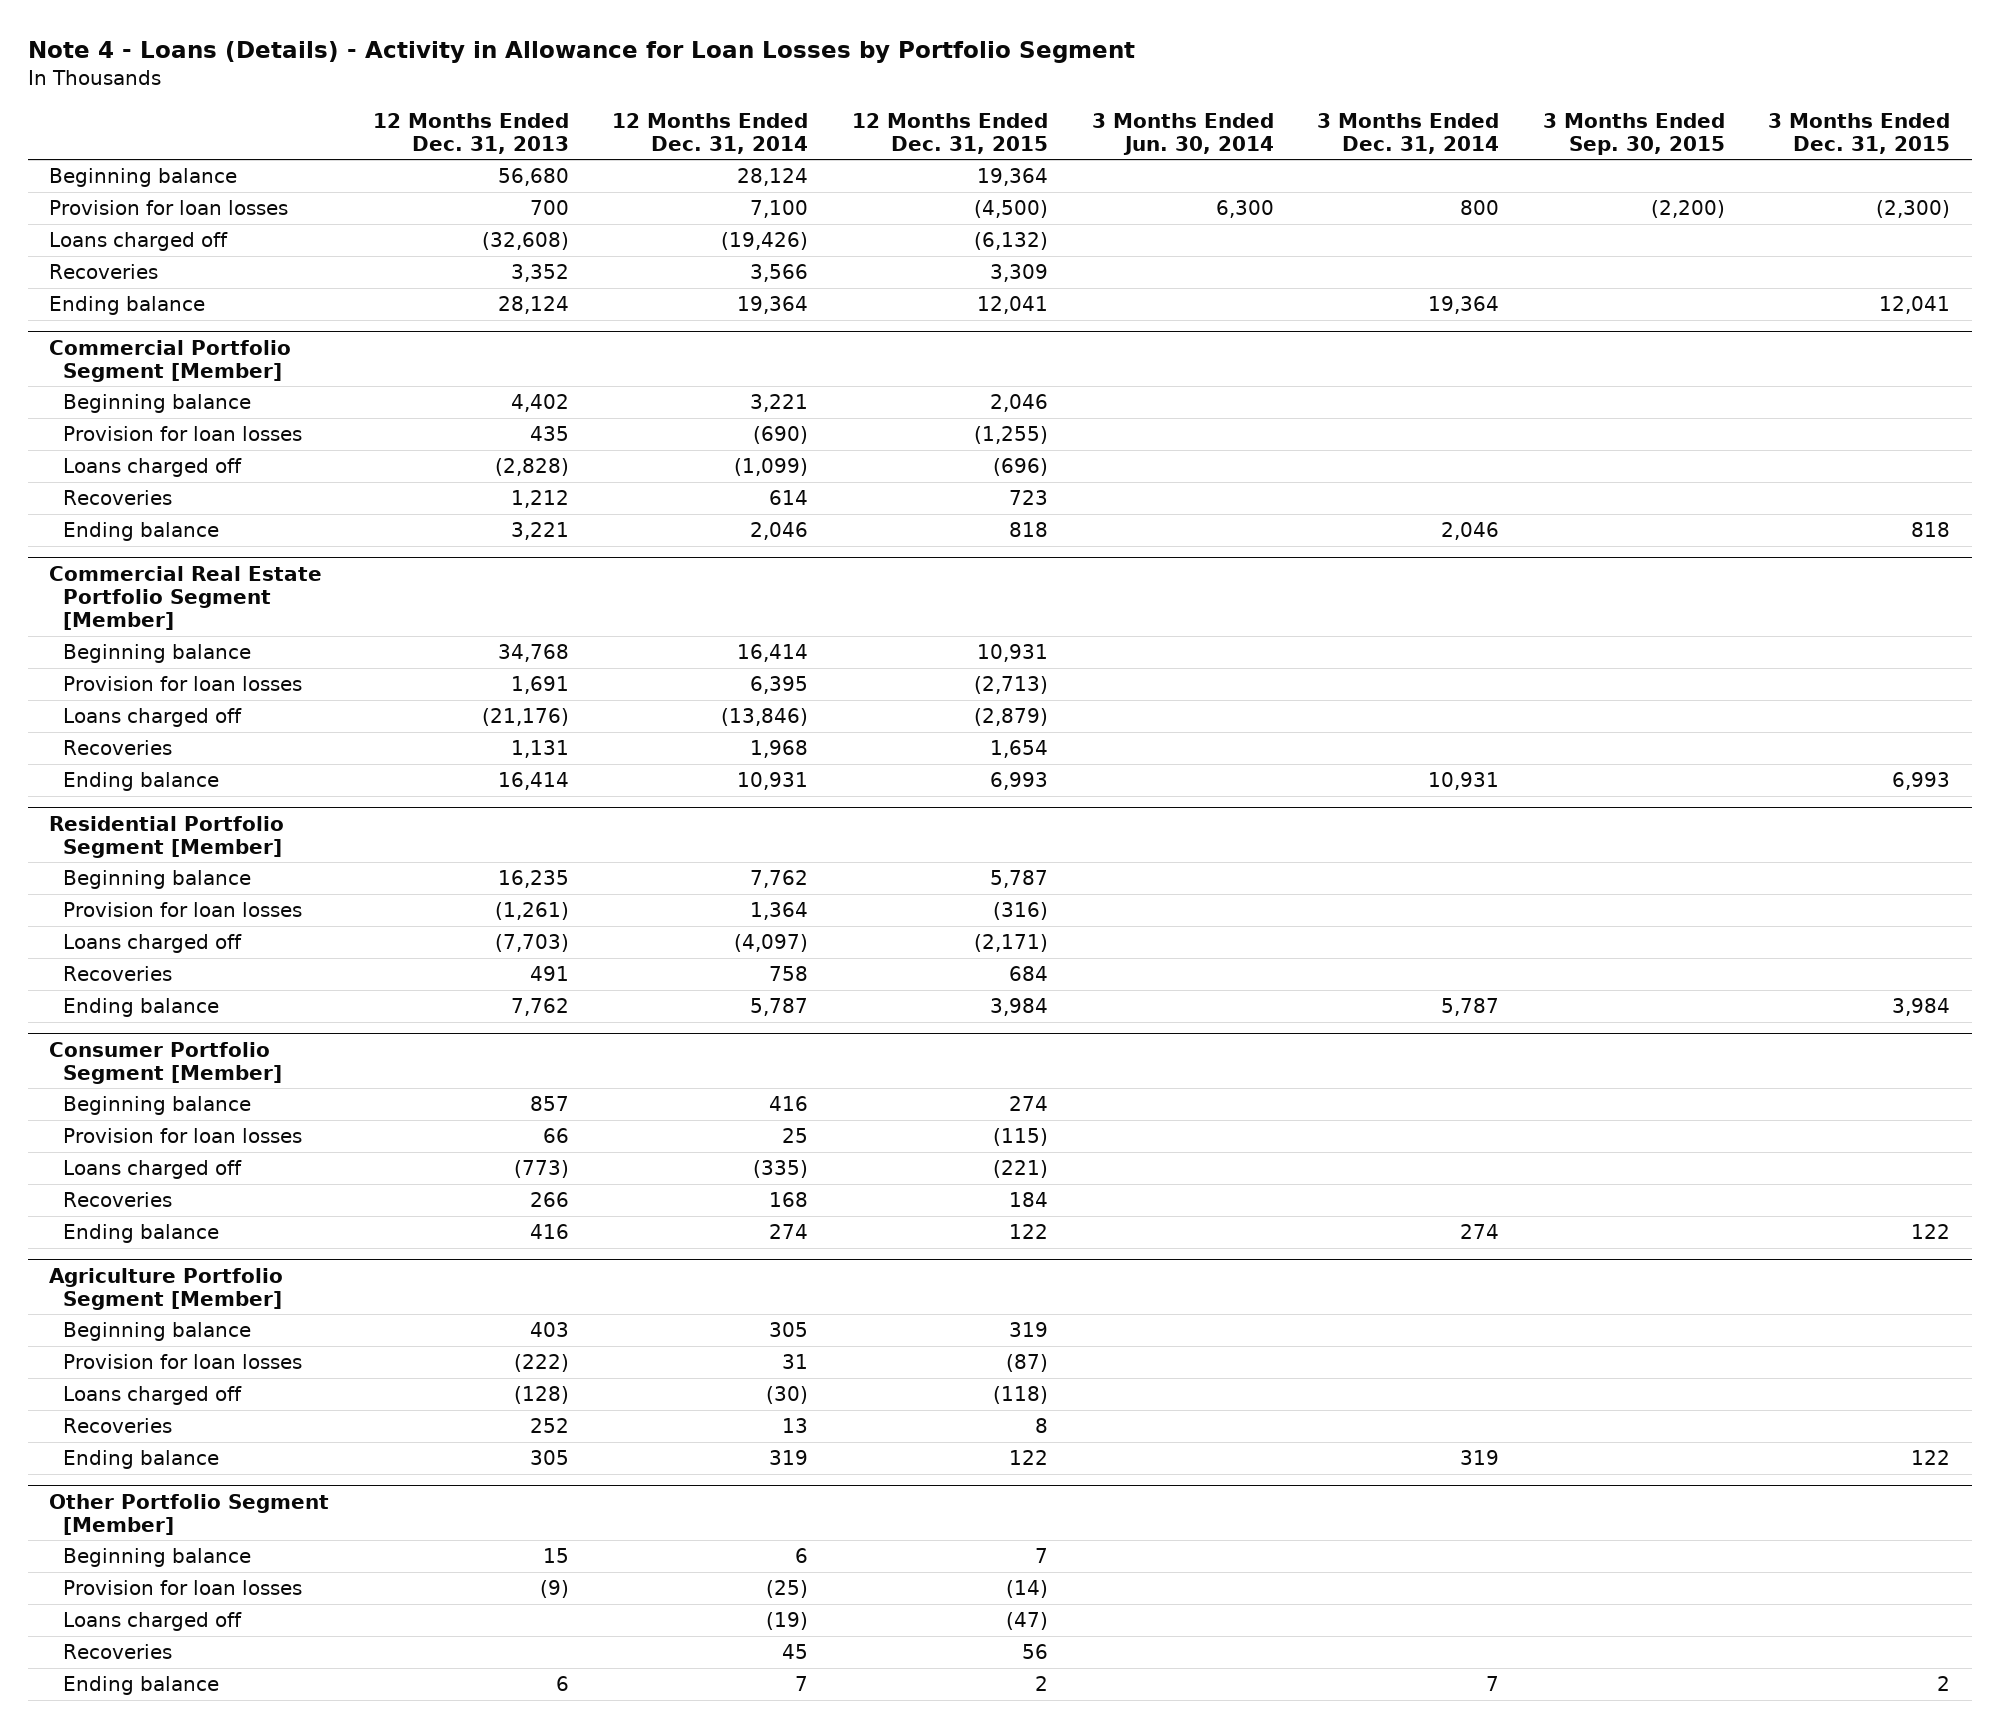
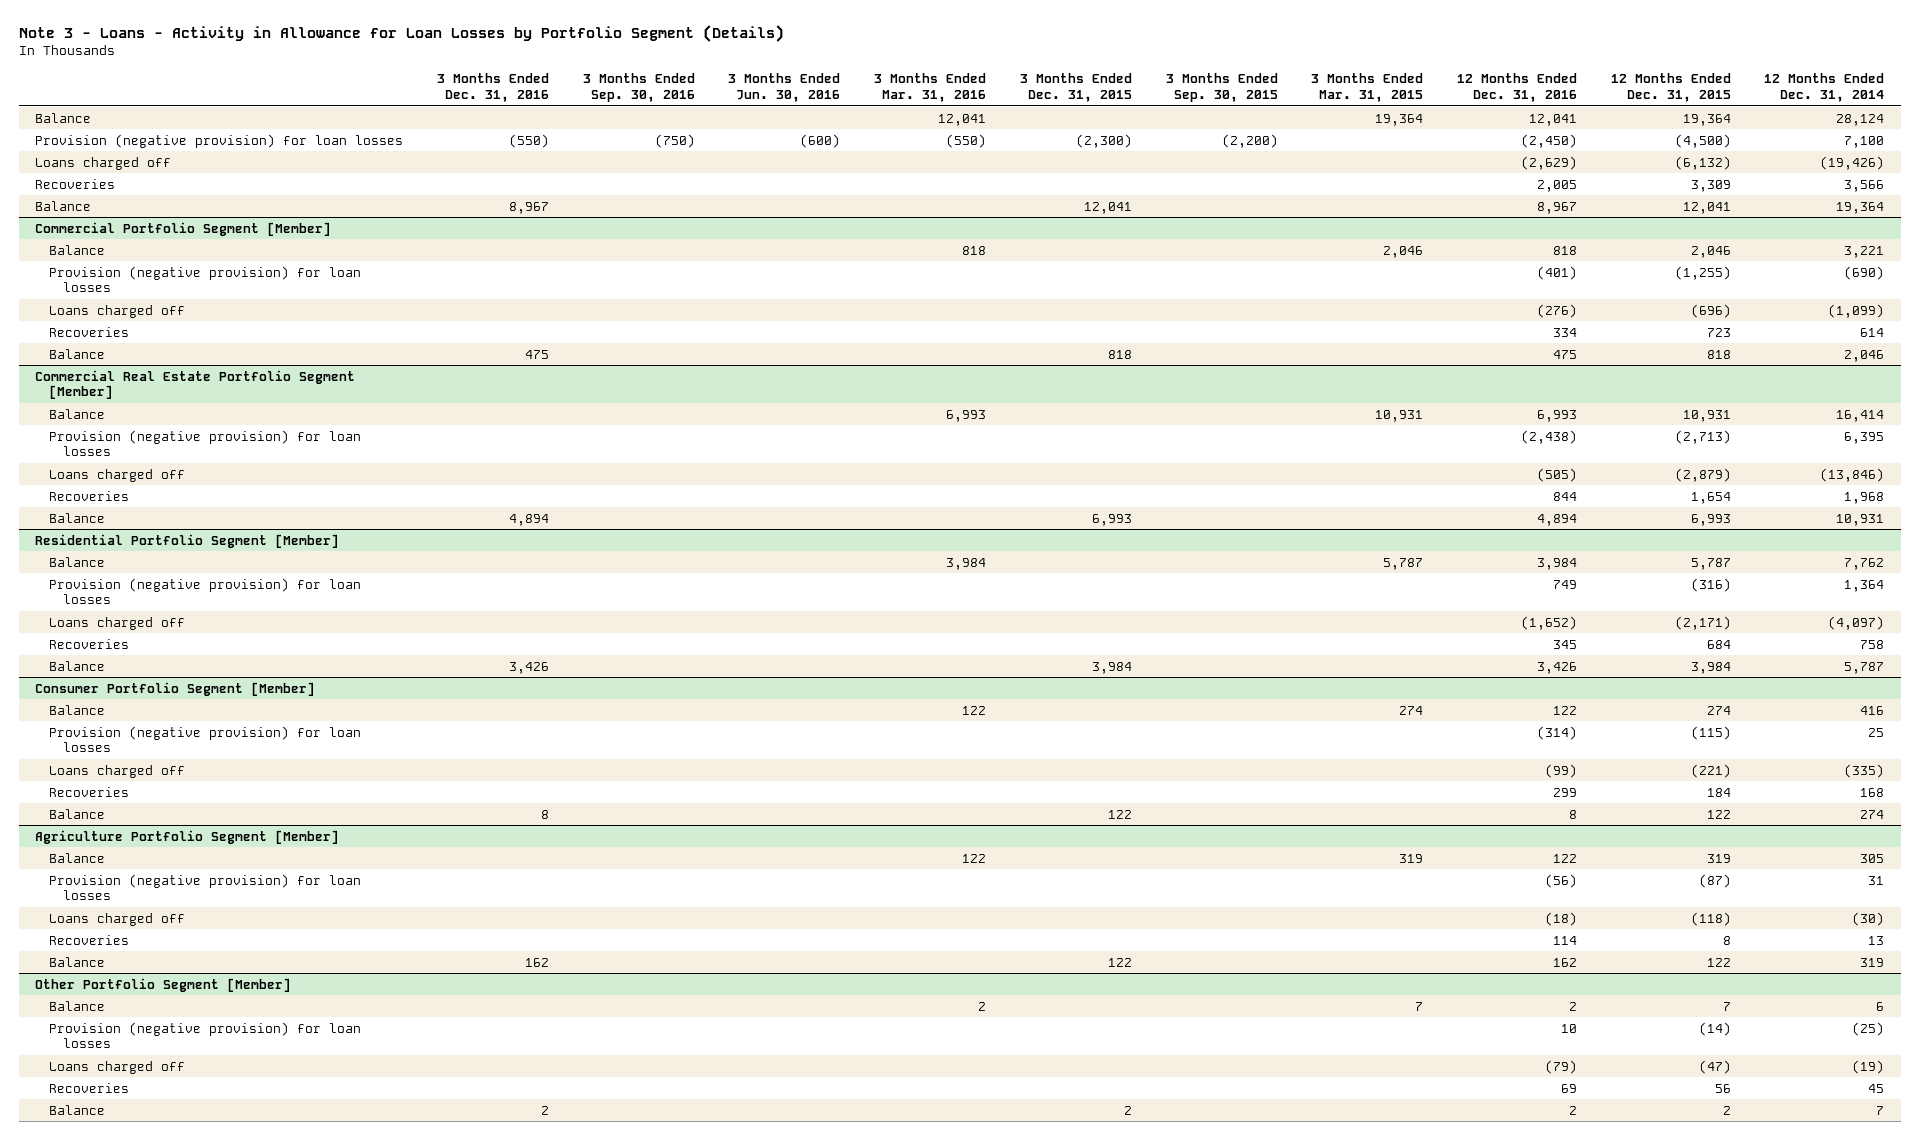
[27,41,1135,64] Note 4 - Loans (Details) - Activity in Allowance for Loan Losses by Portfolio Segment -> [18,25,784,43] Note 3 - Loans - Activity in Allowance for Loan Losses by Portfolio Segment (Details)
[372,112,569,154] 12 Months Ended Dec. 31, 2013 -> none
[1091,112,1274,155] 3 Months Ended Jun. 30, 2014 -> none
[1317,112,1500,154] 3 Months Ended Dec. 31, 2014 -> none
none -> [437,73,550,102] 3 Months Ended Dec. 31, 2016
none -> [582,73,695,102] 3 Months Ended Sep. 30, 2016
none -> [728,73,841,102] 3 Months Ended Jun. 30, 2016
none -> [874,73,987,102] 3 Months Ended Mar. 31, 2016
none -> [1311,73,1424,102] 3 Months Ended Mar. 31, 2015
none -> [1456,73,1577,102] 12 Months Ended Dec. 31, 2016
[49,167,238,187] Beginning balance -> [35,112,92,123] Balance
[49,199,289,215] Provision for loan losses -> [35,133,404,148] Provision (negative provision) for loan losses
[49,295,206,315] Ending balance -> [35,200,92,211] Balance
[63,393,252,413] Beginning balance -> [49,244,106,255] Balance
[63,425,303,441] Provision for loan losses -> [49,265,362,293] Provision (negative provision) for loan losses
[63,521,220,541] Ending balance -> [49,348,106,359] Balance
[63,643,252,663] Beginning balance -> [49,408,106,419] Balance
[63,675,303,691] Provision for loan losses -> [49,429,362,457] Provision (negative provision) for loan losses
[63,771,220,791] Ending balance -> [49,512,106,523] Balance
[63,869,252,889] Beginning balance -> [49,556,106,567] Balance
[63,901,303,917] Provision for loan losses -> [49,577,362,605] Provision (negative provision) for loan losses
[63,997,220,1017] Ending balance -> [49,660,106,671] Balance
[63,1095,252,1115] Beginning balance -> [49,704,106,715] Balance
[63,1127,303,1143] Provision for loan losses -> [49,725,362,753] Provision (negative provision) for loan losses
[63,1223,220,1243] Ending balance -> [49,808,106,819] Balance
[63,1321,252,1341] Beginning balance -> [49,852,106,863] Balance
[63,1353,303,1369] Provision for loan losses -> [49,873,362,901] Provision (negative provision) for loan losses
[63,1449,220,1469] Ending balance -> [49,956,106,967] Balance
[63,1547,252,1567] Beginning balance -> [49,1000,106,1011] Balance
[63,1579,303,1595] Provision for loan losses -> [49,1021,362,1049] Provision (negative provision) for loan losses
[63,1675,220,1695] Ending balance -> [49,1104,106,1115] Balance

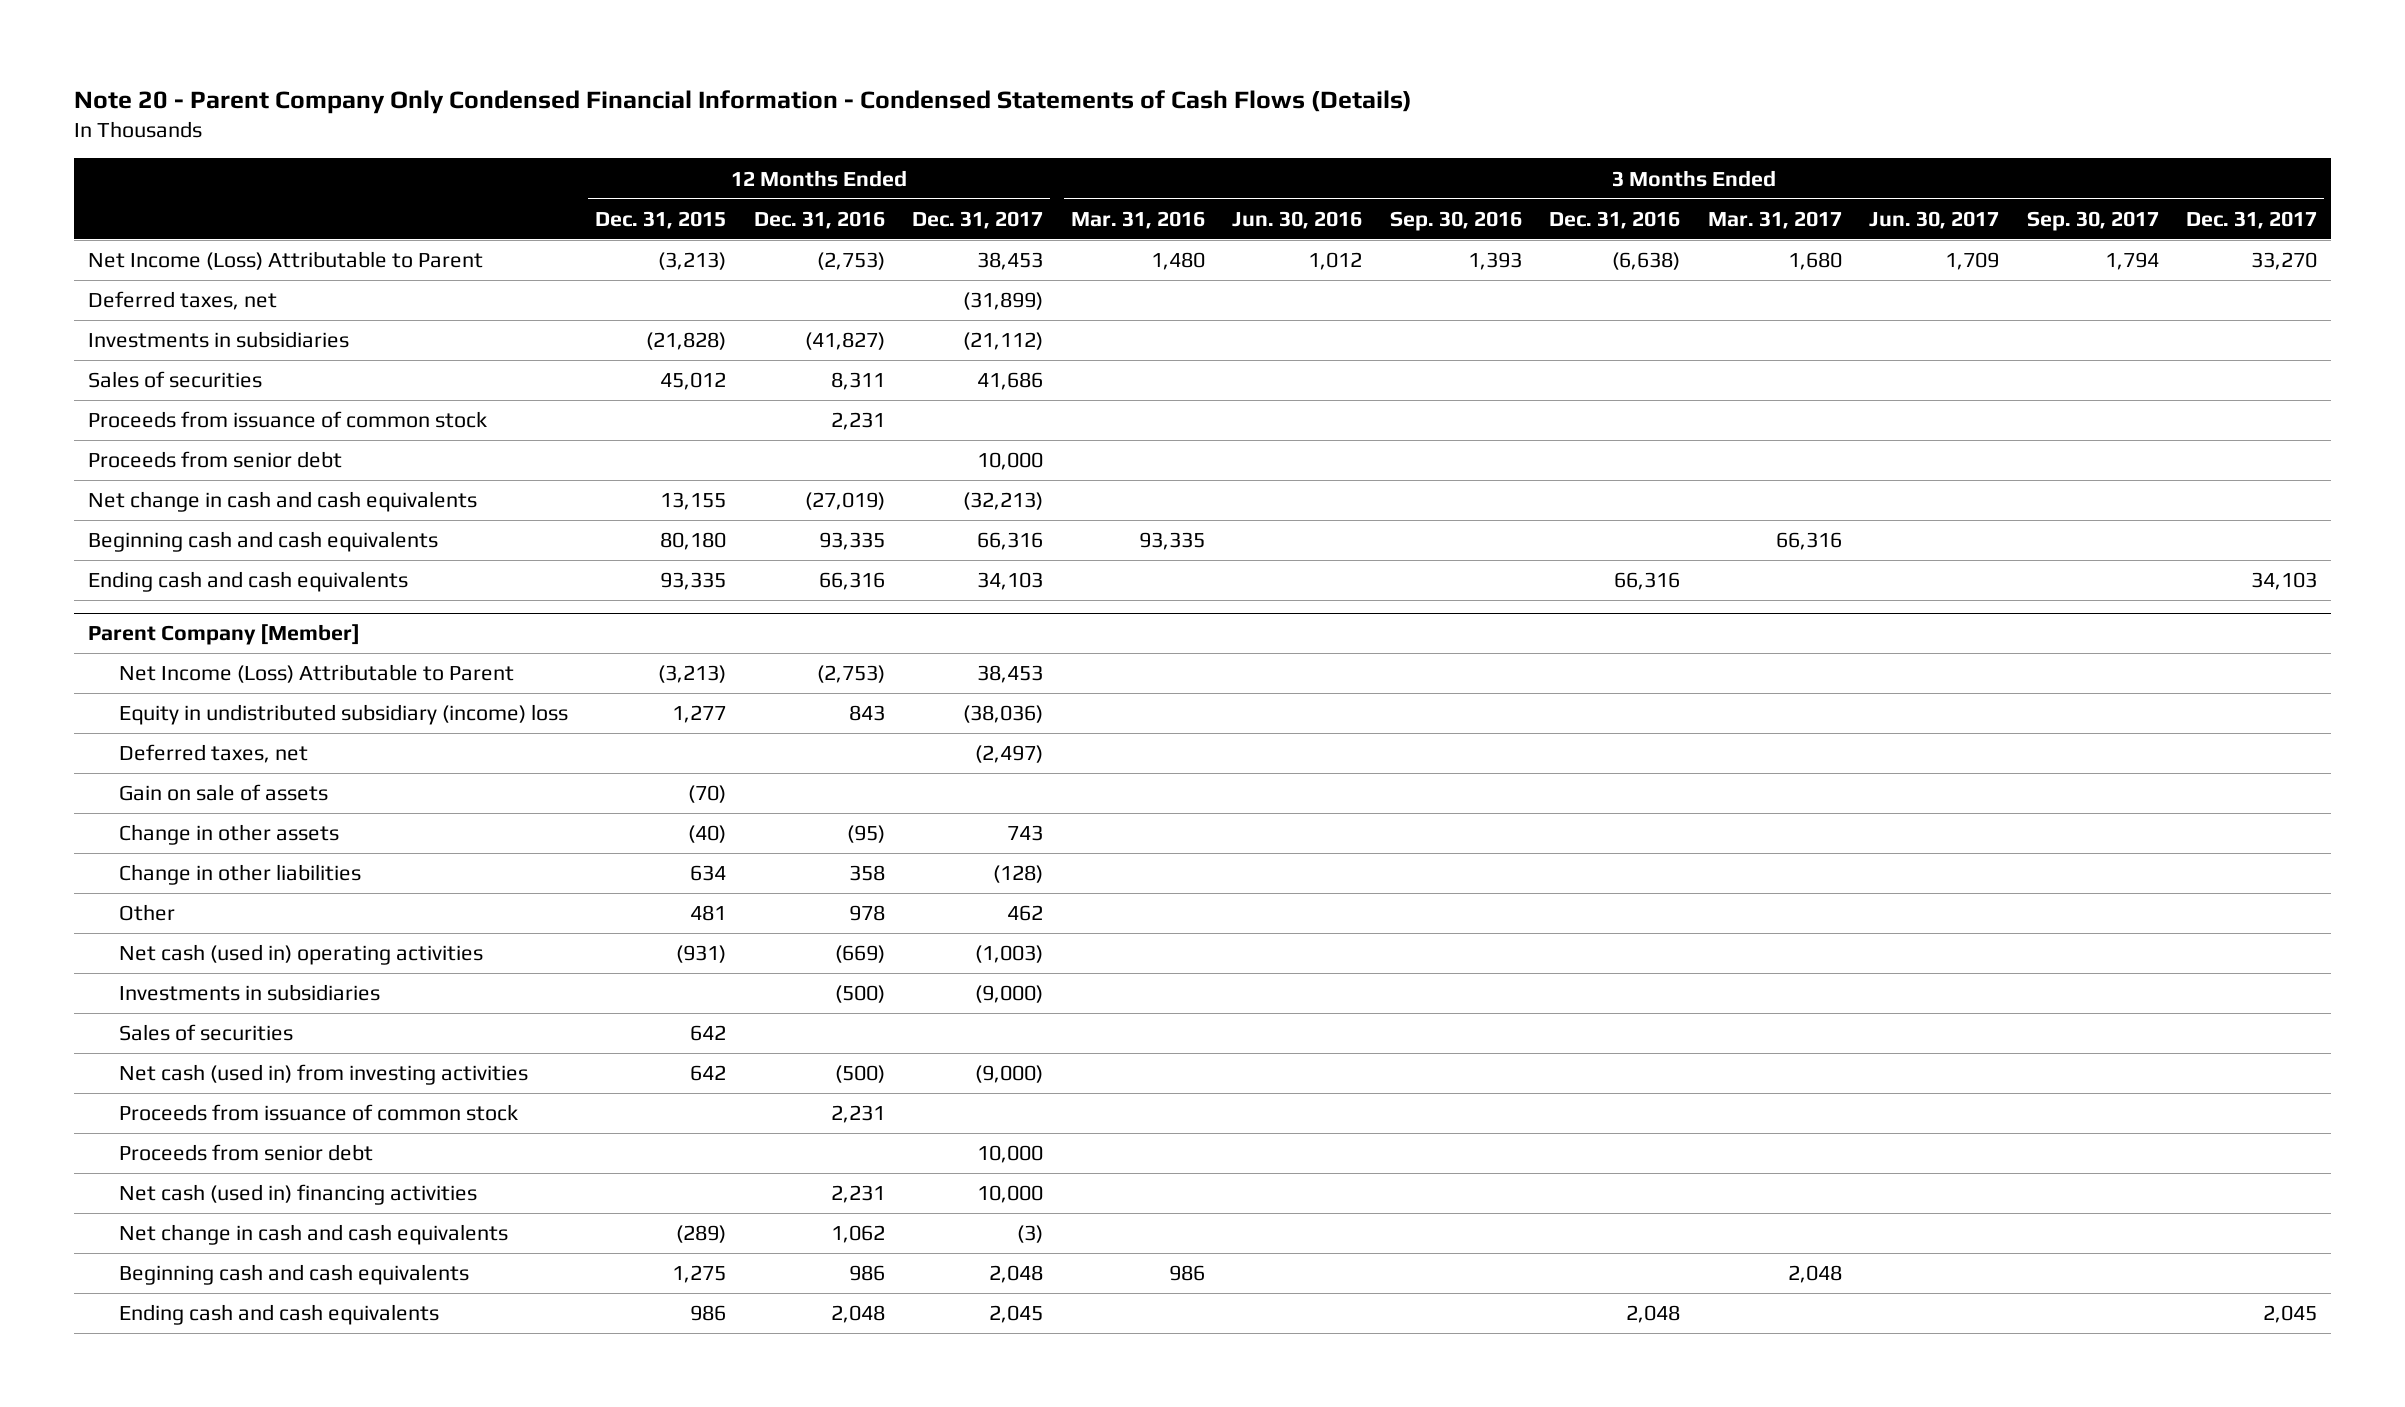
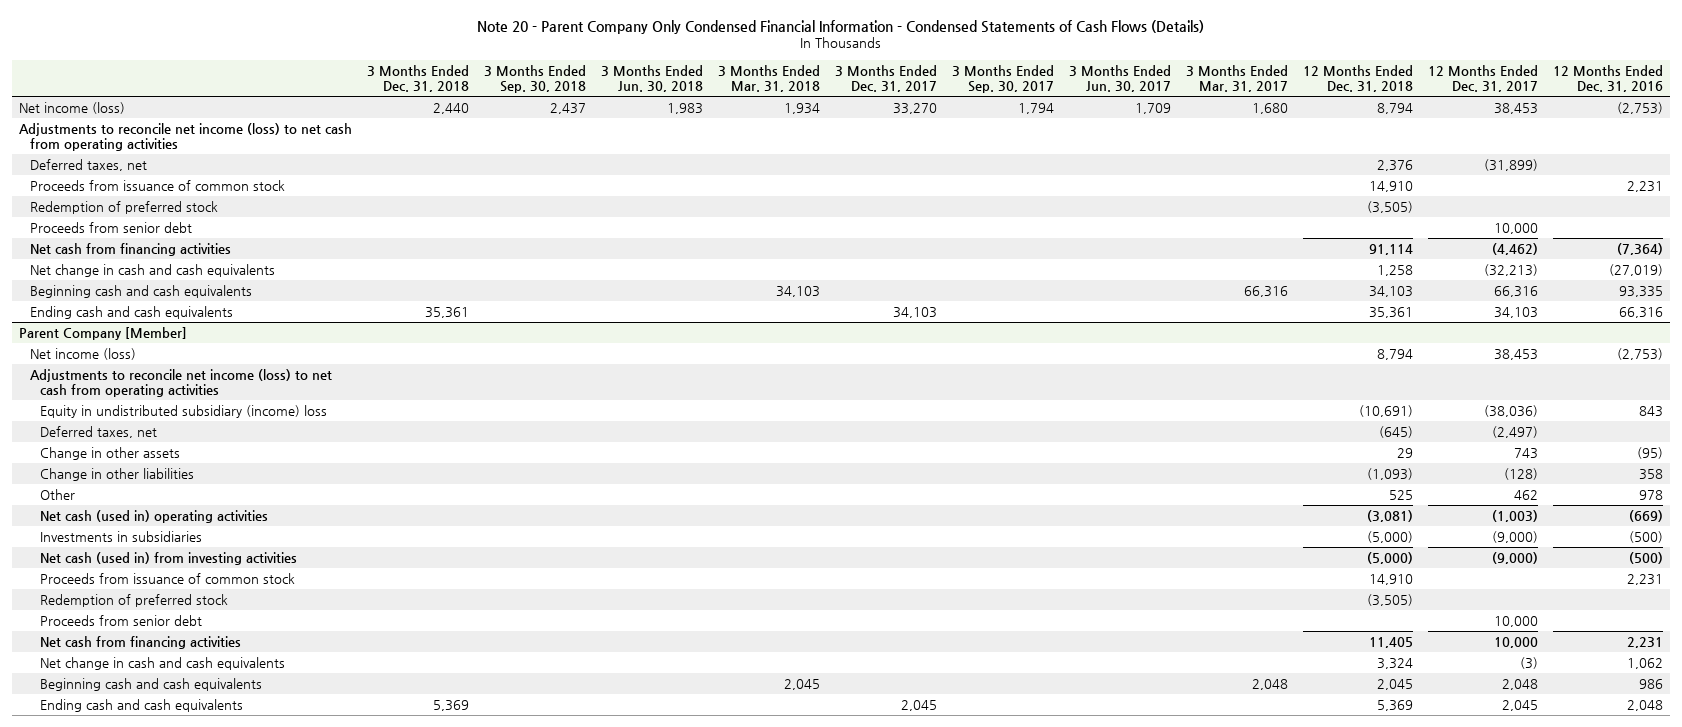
[595,210,727,229] Dec. 31, 2015 -> none
[1070,210,1205,229] Mar. 31, 2016 -> none
[1232,210,1363,229] Jun. 30, 2016 -> none
[1389,210,1522,231] Sep. 30, 2016 -> none
[1549,210,1681,229] Dec. 31, 2016 -> none
none -> [367,64,470,92] 3 Months Ended Dec. 31, 2018
none -> [484,64,587,93] 3 Months Ended Sep. 30, 2018
none -> [601,64,704,92] 3 Months Ended Jun. 30, 2018
none -> [718,64,821,92] 3 Months Ended Mar. 31, 2018
none -> [1302,64,1413,92] 12 Months Ended Dec. 31, 2018
[88,251,484,271] Net Income (Loss) Attributable to Parent -> [19,101,126,114] Net income (loss)
none -> [19,122,353,152] Adjustments to reconcile net income (loss) to net cash from operating activities
[88,331,350,349] Investments in subsidiaries -> none
[88,371,263,389] Sales of securities -> none
none -> [29,200,218,214] Redemption of preferred stock
none -> [29,242,231,256] Net cash from financing activities
[118,664,514,684] Net Income (Loss) Attributable to Parent -> [29,347,136,360] Net income (loss)
none -> [29,368,332,398] Adjustments to reconcile net income (loss) to net cash from operating activities
[118,784,328,802] Gain on sale of assets -> none
[118,1024,293,1042] Sales of securities -> none
none -> [40,593,229,607] Redemption of preferred stock
[118,1184,477,1206] Net cash (used in) financing activities -> [40,635,242,649] Net cash from financing activities

